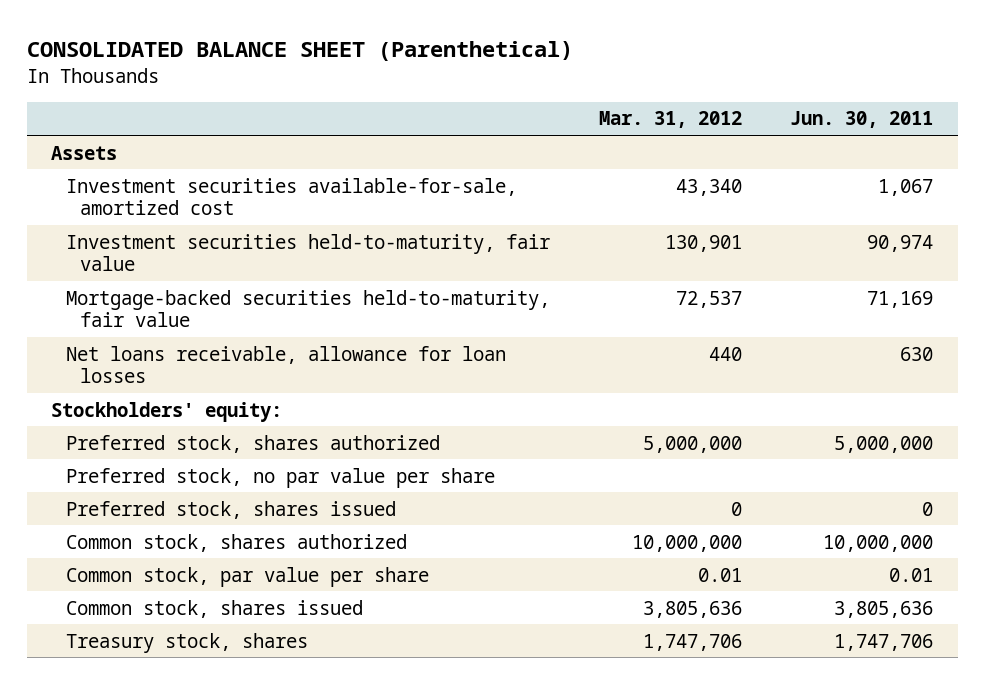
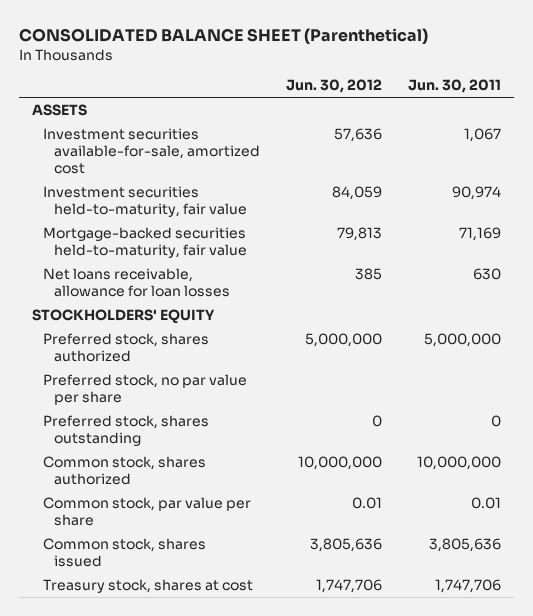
[598,111,742,129] Mar. 31, 2012 -> none
none -> [286,79,383,94] Jun. 30, 2012
[51,145,118,160] Assets -> [32,103,88,116] ASSETS
[51,401,283,422] Stockholders' equity: -> [32,308,216,324] STOCKHOLDERS' EQUITY
[65,500,396,519] Preferred stock, shares issued -> [43,414,210,446] Preferred stock, shares outstanding
[65,632,308,653] Treasury stock, shares -> [43,578,254,593] Treasury stock, shares at cost

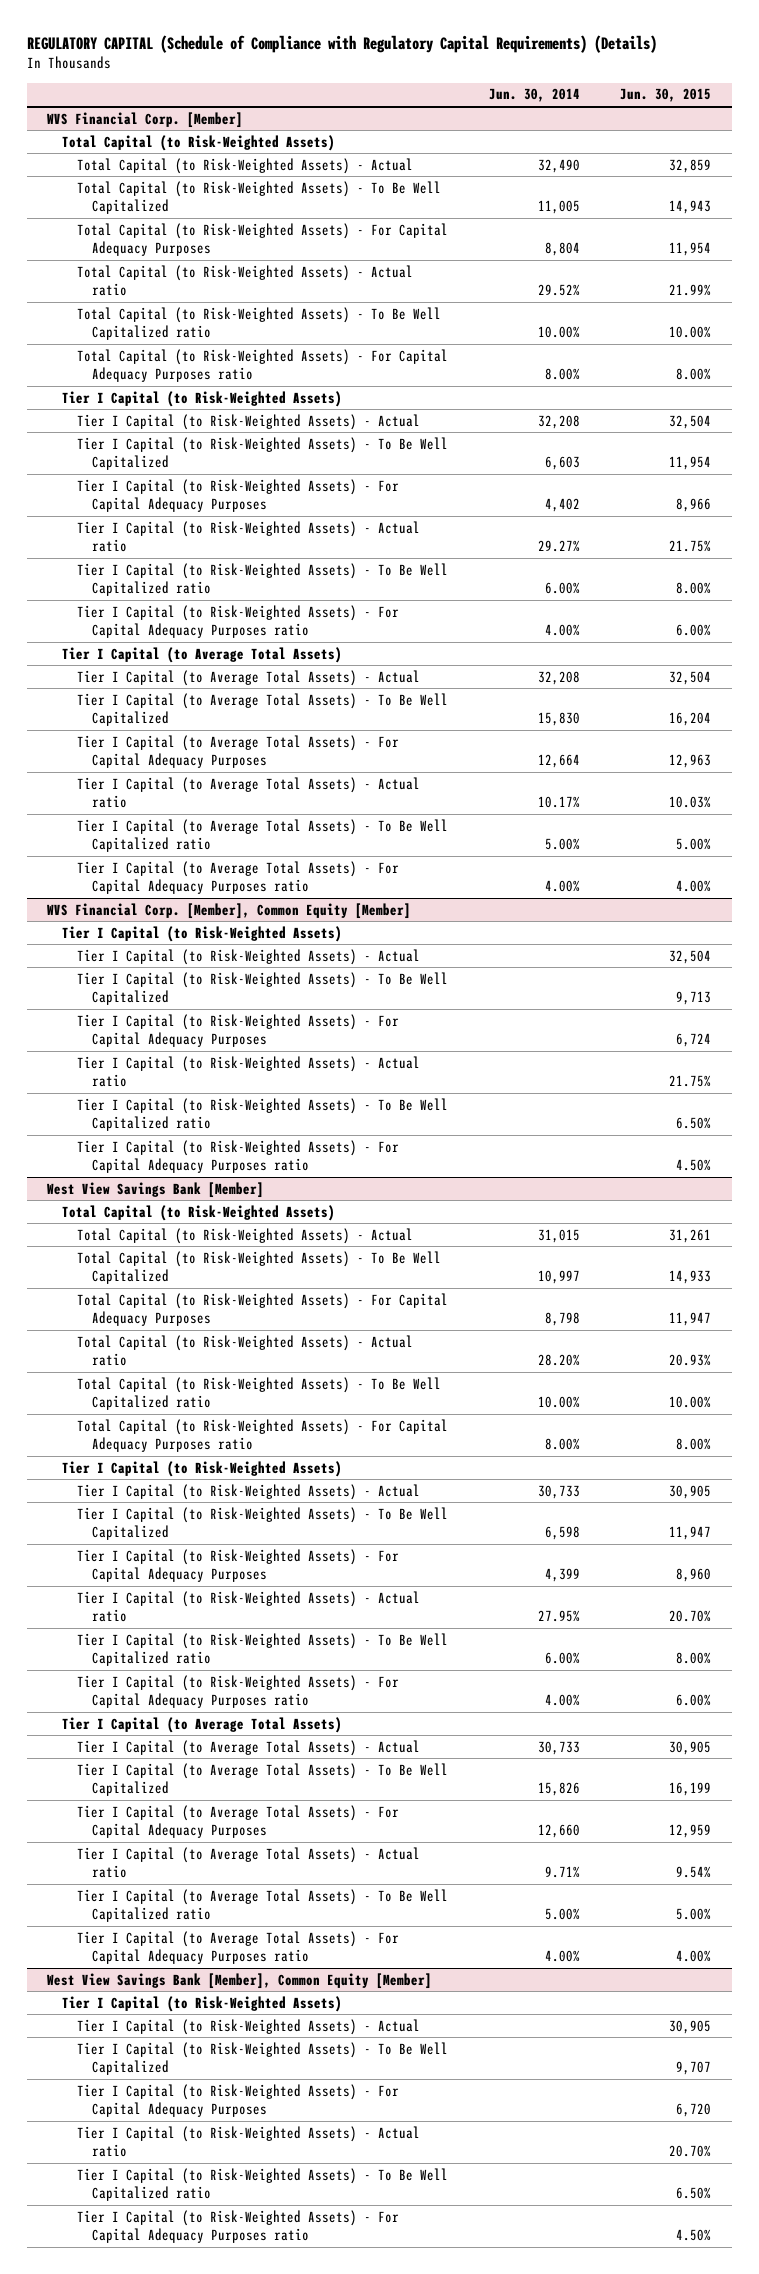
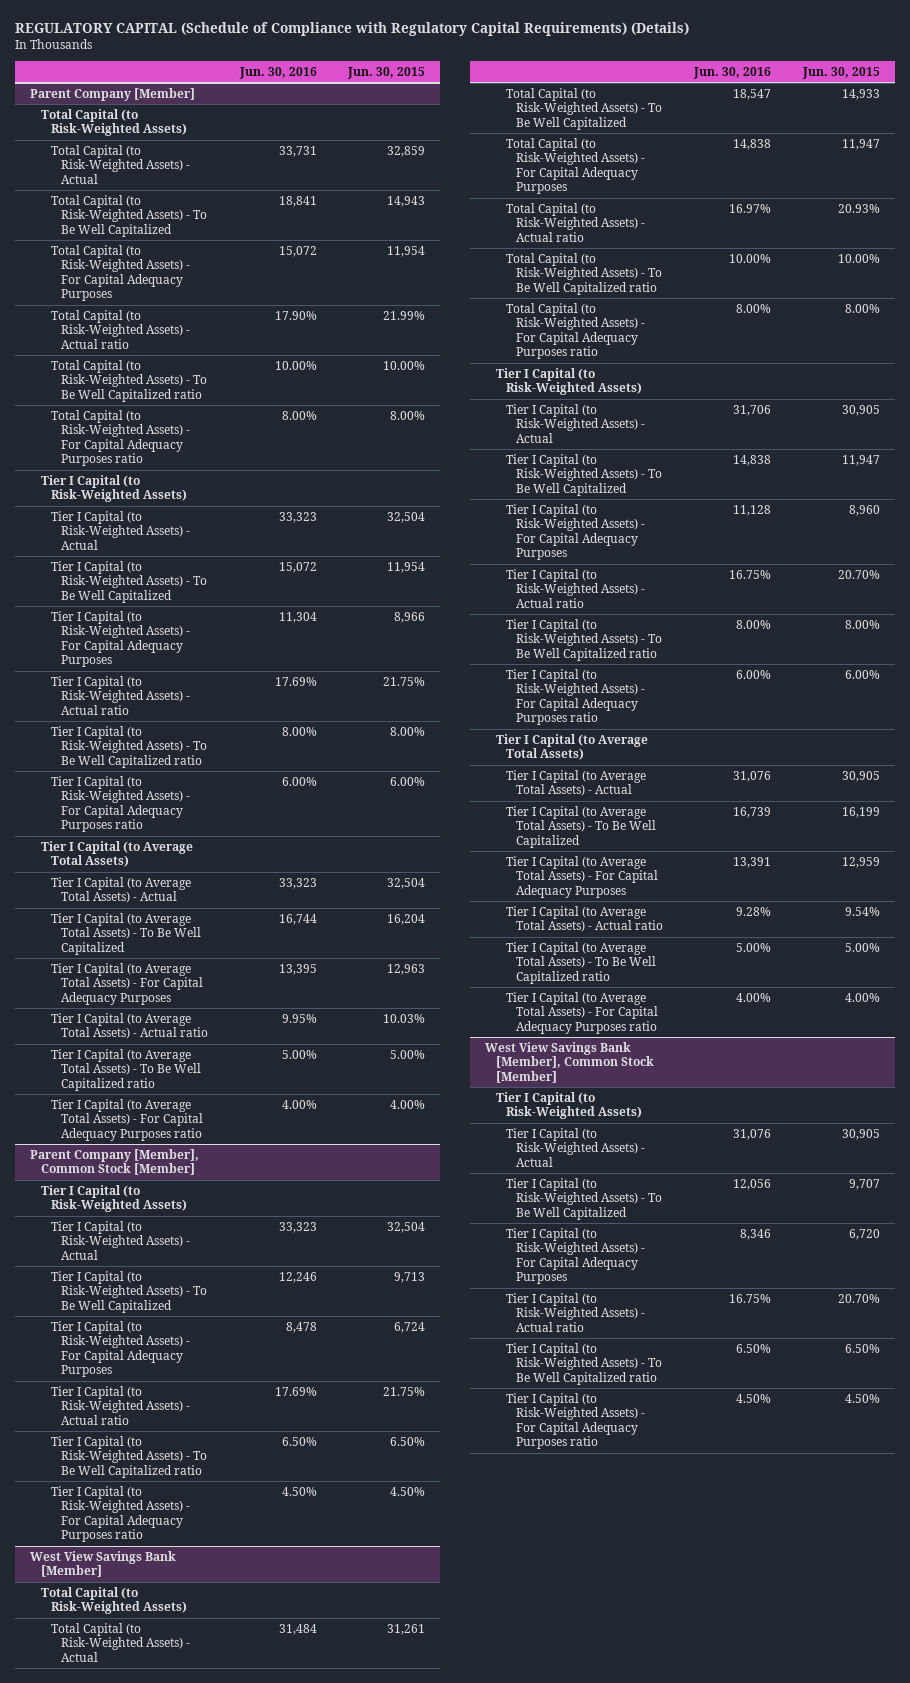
[488,88,580,103] Jun. 30, 2014 -> none
none -> [238,66,317,79] Jun. 30, 2016
[47,111,244,128] WVS Financial Corp. [Member] -> [30,87,196,101] Parent Company [Member]
[47,902,412,919] WVS Financial Corp. [Member], Common Equity [Member] -> none
none -> [30,1148,200,1176] Parent Company [Member], Common Stock [Member]
[47,1972,433,1989] West View Savings Bank [Member], Common Equity [Member] -> [485,1041,654,1083] West View Savings Bank [Member], Common Stock [Member]

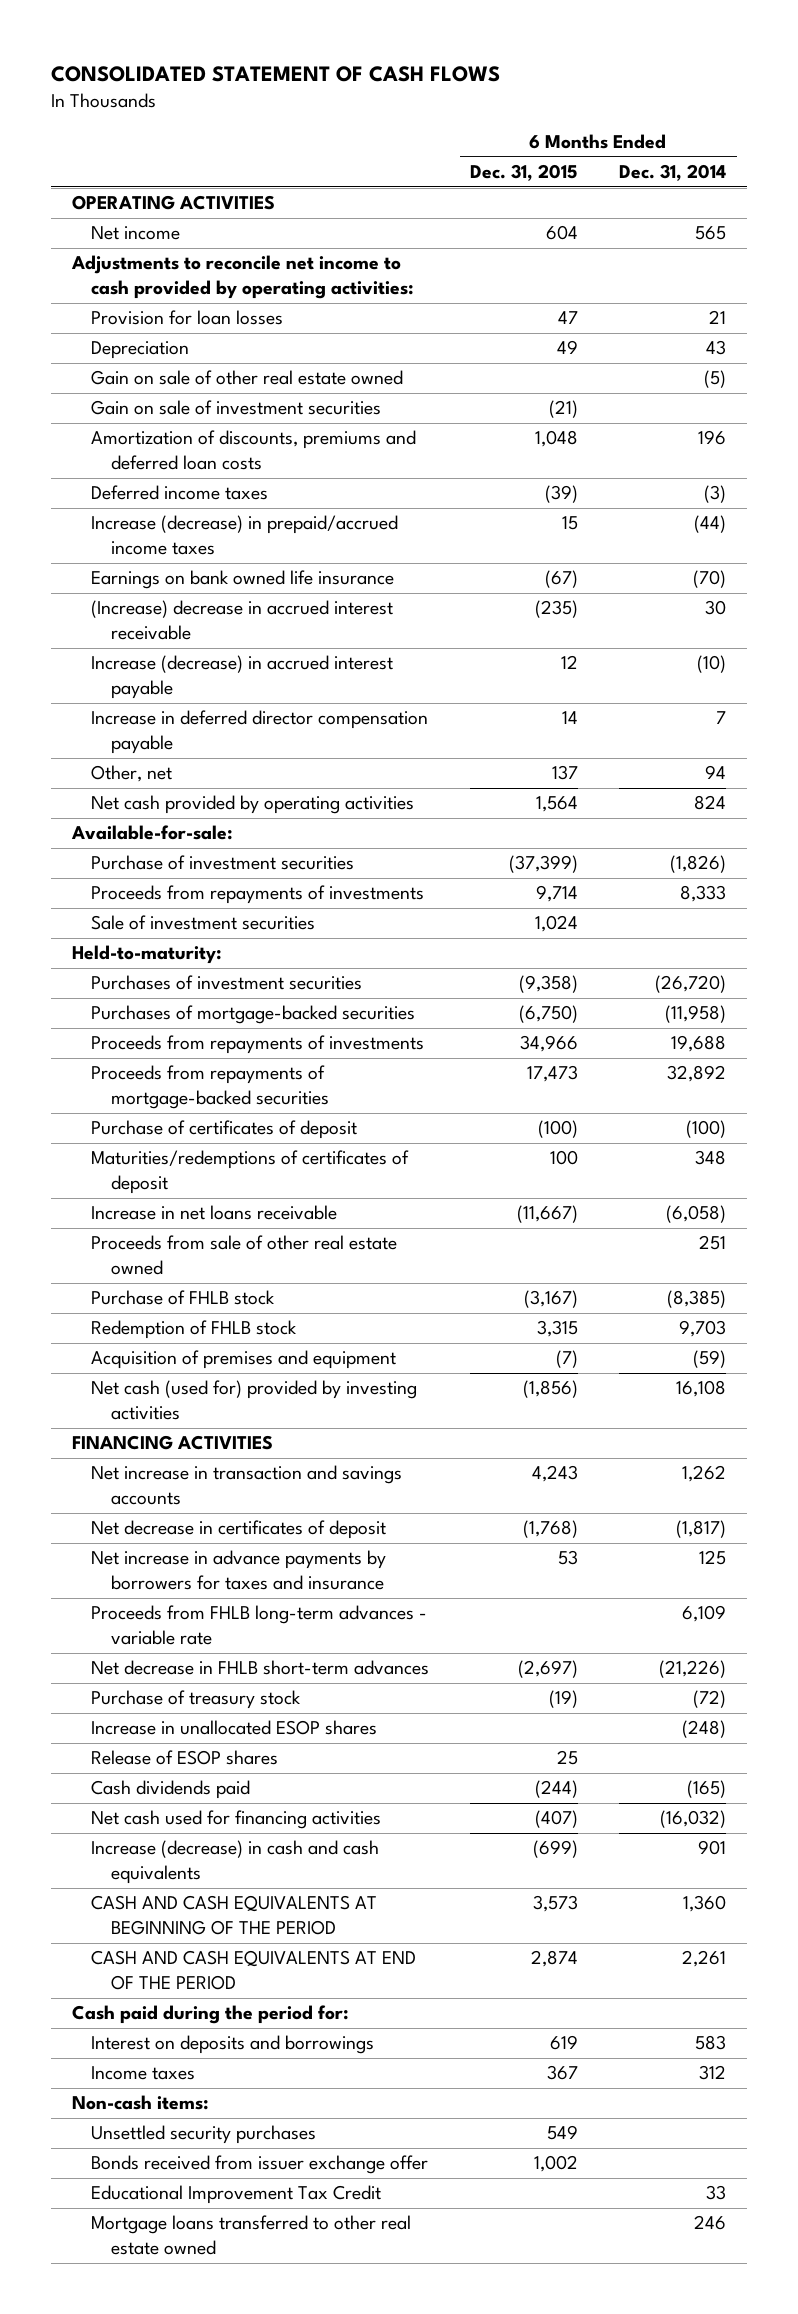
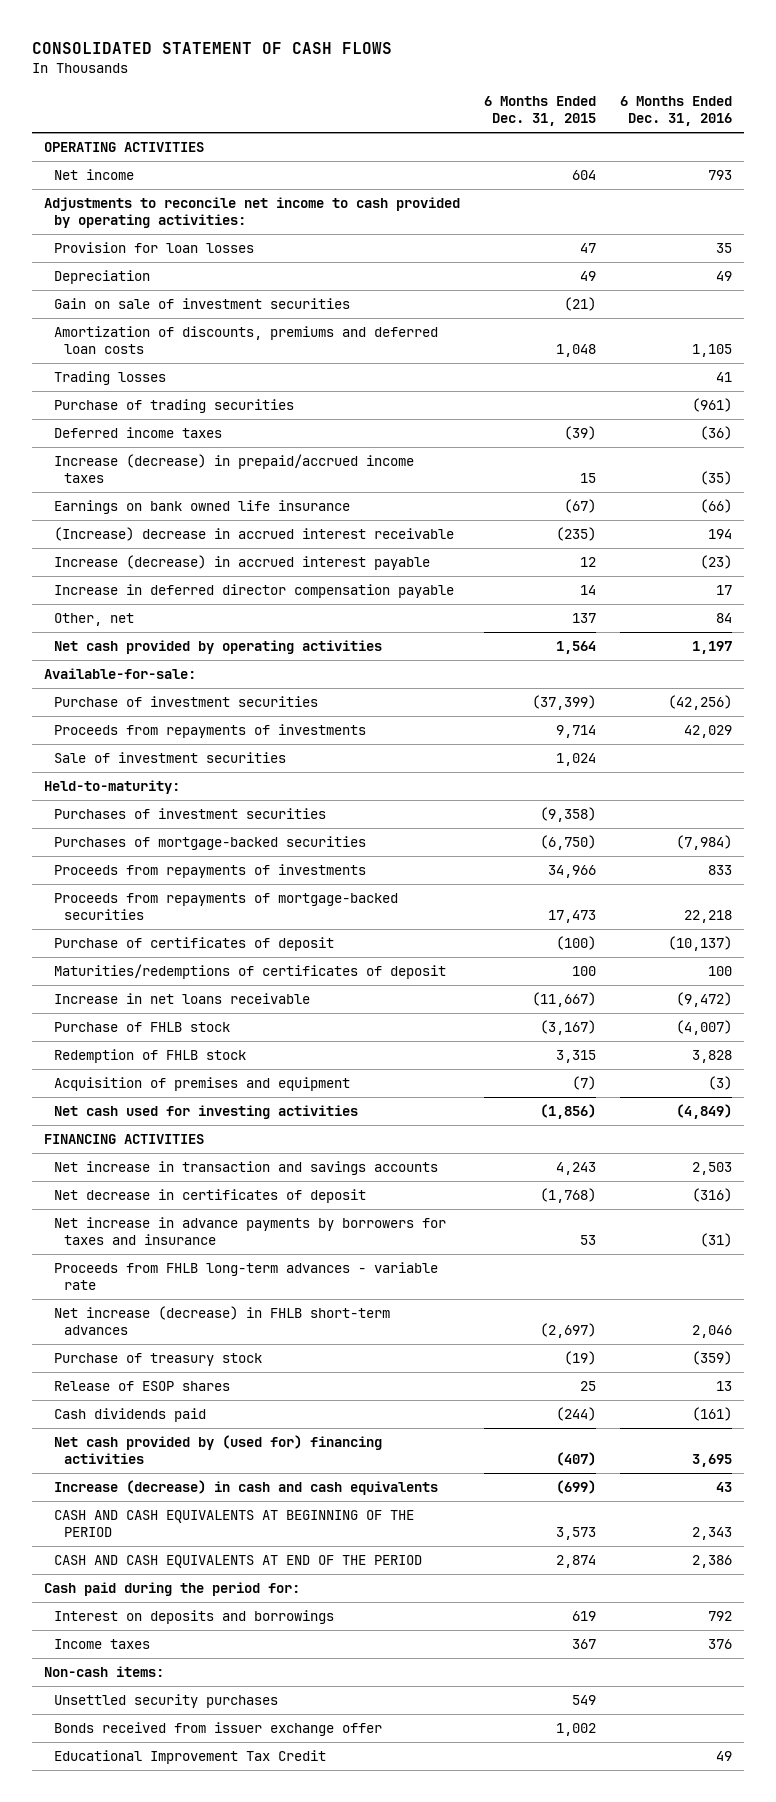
[619,164,727,182] Dec. 31, 2014 -> none
none -> [619,95,732,127] 6 Months Ended Dec. 31, 2016
[91,370,404,386] Gain on sale of other real estate owned -> none
none -> [53,371,166,386] Trading losses
none -> [53,399,294,414] Purchase of trading securities
[91,1235,398,1276] Proceeds from sale of other real estate owned -> none
[91,1380,418,1421] Net cash (used for) provided by investing activities -> [53,1105,358,1120] Net cash used for investing activities
[91,1660,430,1676] Net decrease in FHLB short-term advances -> [53,1306,390,1336] Net increase (decrease) in FHLB short-term advances
[91,1720,378,1736] Increase in unallocated ESOP shares -> none
[91,1810,382,1830] Net cash used for financing activities -> [53,1435,382,1465] Net cash provided by (used for) financing activities
[91,2215,412,2256] Mortgage loans transferred to other real estate owned -> none

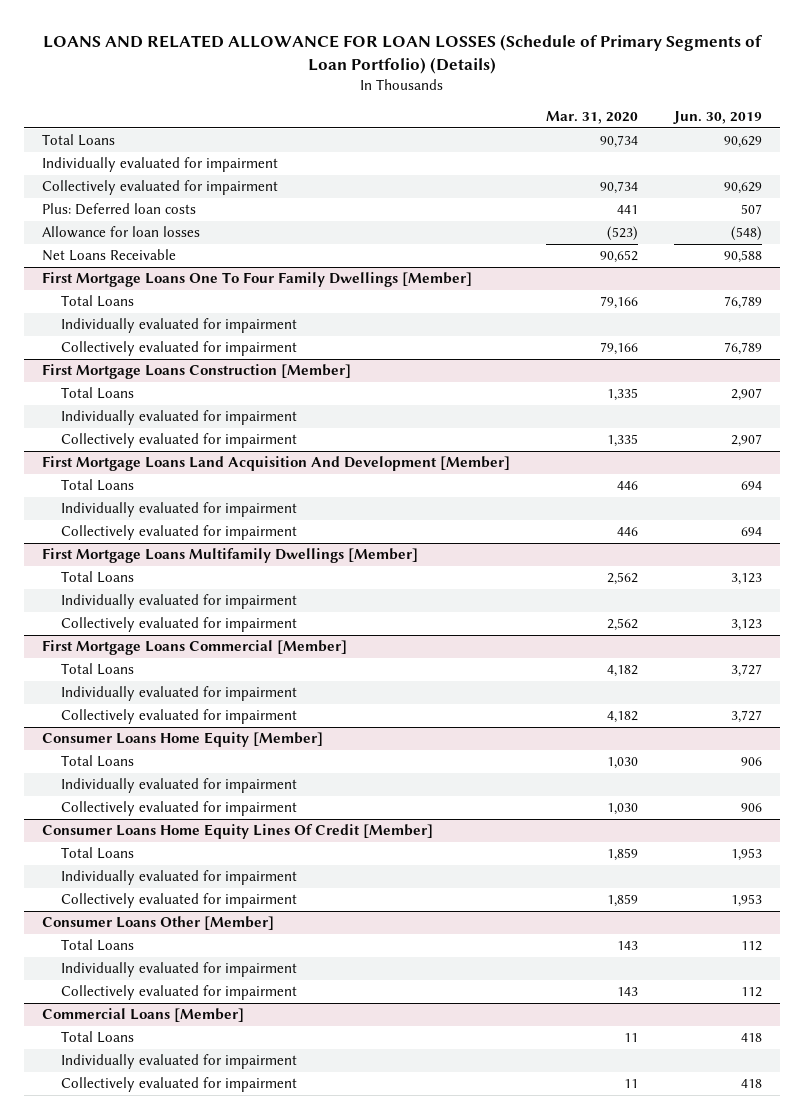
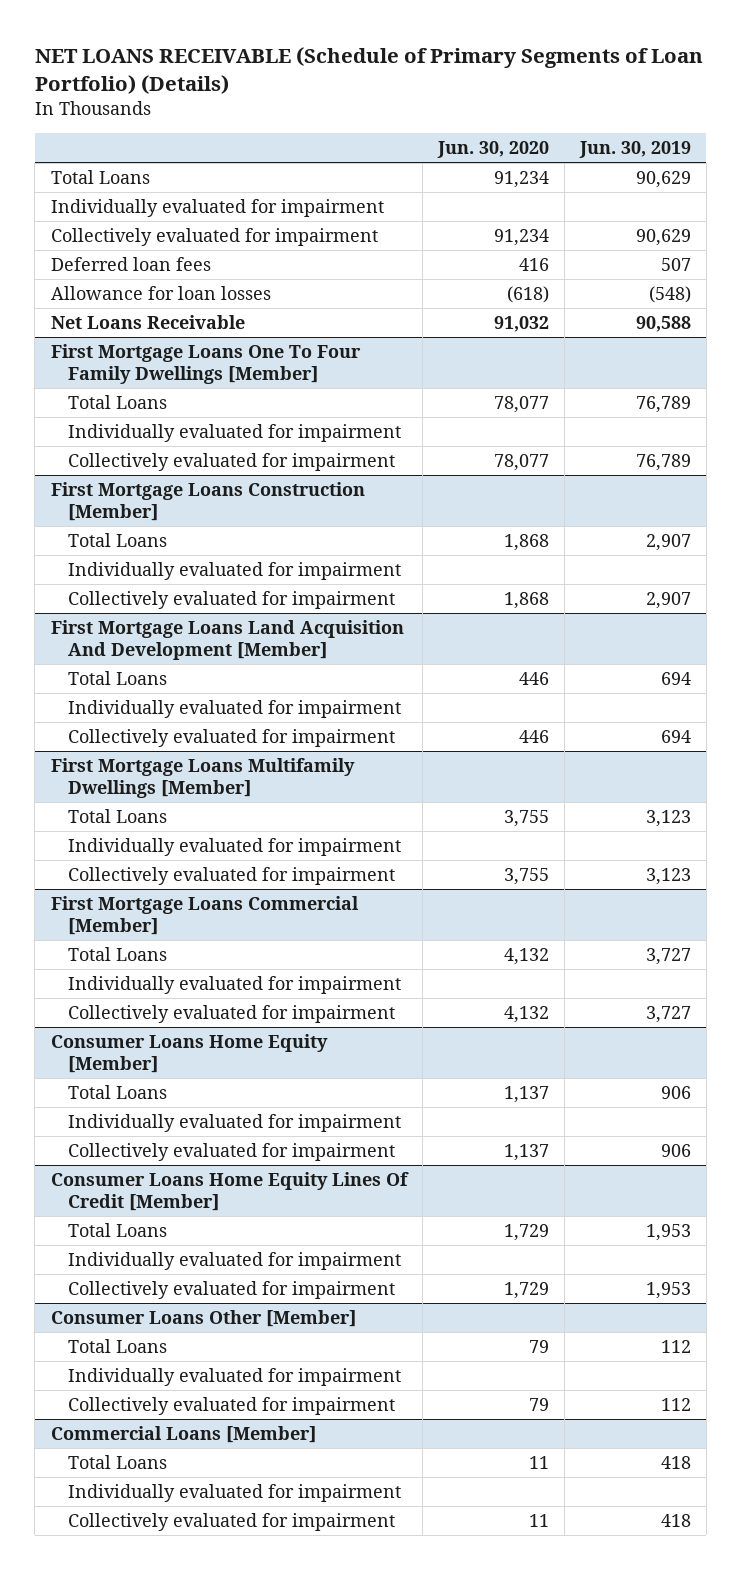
[42,33,763,74] LOANS AND RELATED ALLOWANCE FOR LOAN LOSSES (Schedule of Primary Segments of Loan Portfolio) (Details) -> [34,46,703,94] NET LOANS RECEIVABLE (Schedule of Primary Segments of Loan Portfolio) (Details)
[545,111,638,125] Mar. 31, 2020 -> none
none -> [436,141,549,159] Jun. 30, 2020
[41,203,196,216] Plus: Deferred loan costs -> none
none -> [50,256,211,271] Deferred loan fees

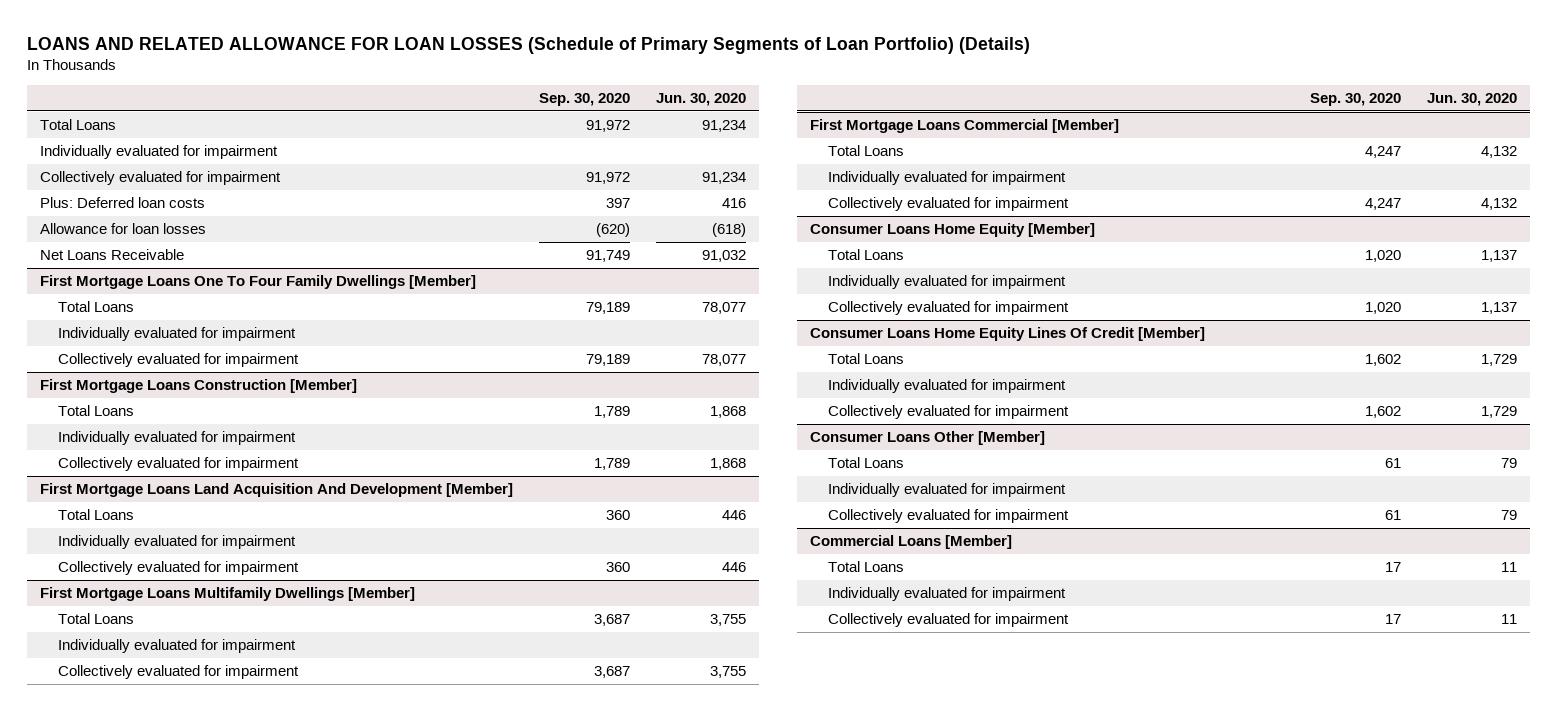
[34,46,703,94] NET LOANS RECEIVABLE (Schedule of Primary Segments of Loan Portfolio) (Details) -> [26,36,1030,54] LOANS AND RELATED ALLOWANCE FOR LOAN LOSSES (Schedule of Primary Segments of Loan Portfolio) (Details)
[578,141,691,159] Jun. 30, 2019 -> none
none -> [538,93,630,107] Sep. 30, 2020
[50,256,211,271] Deferred loan fees -> [39,197,205,209] Plus: Deferred loan costs

